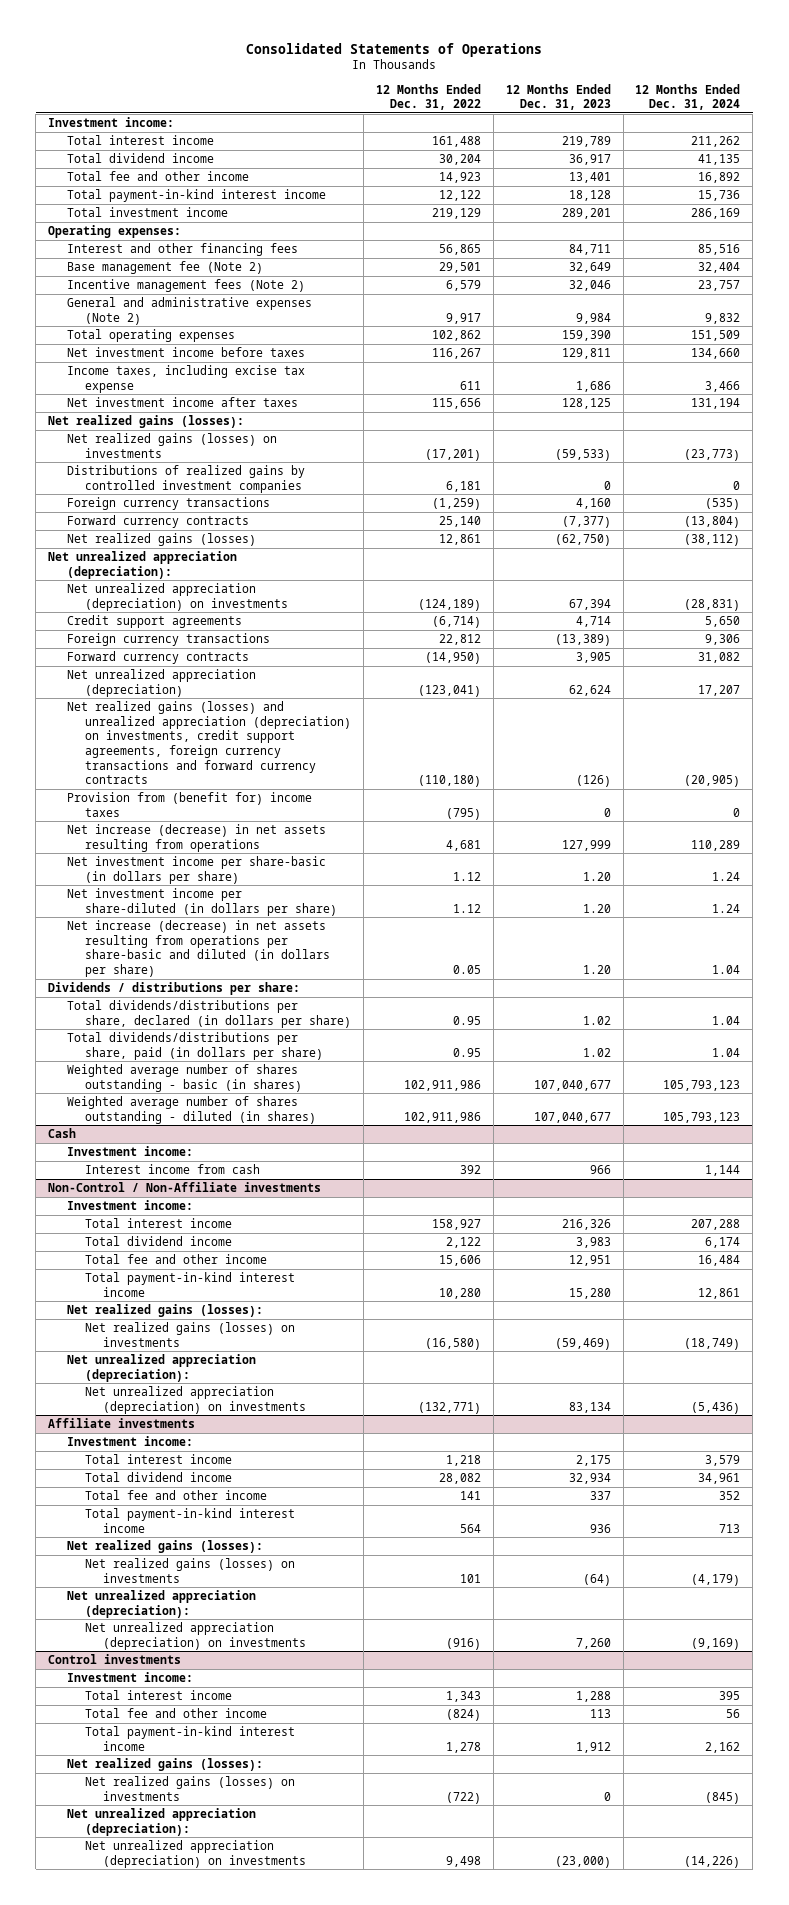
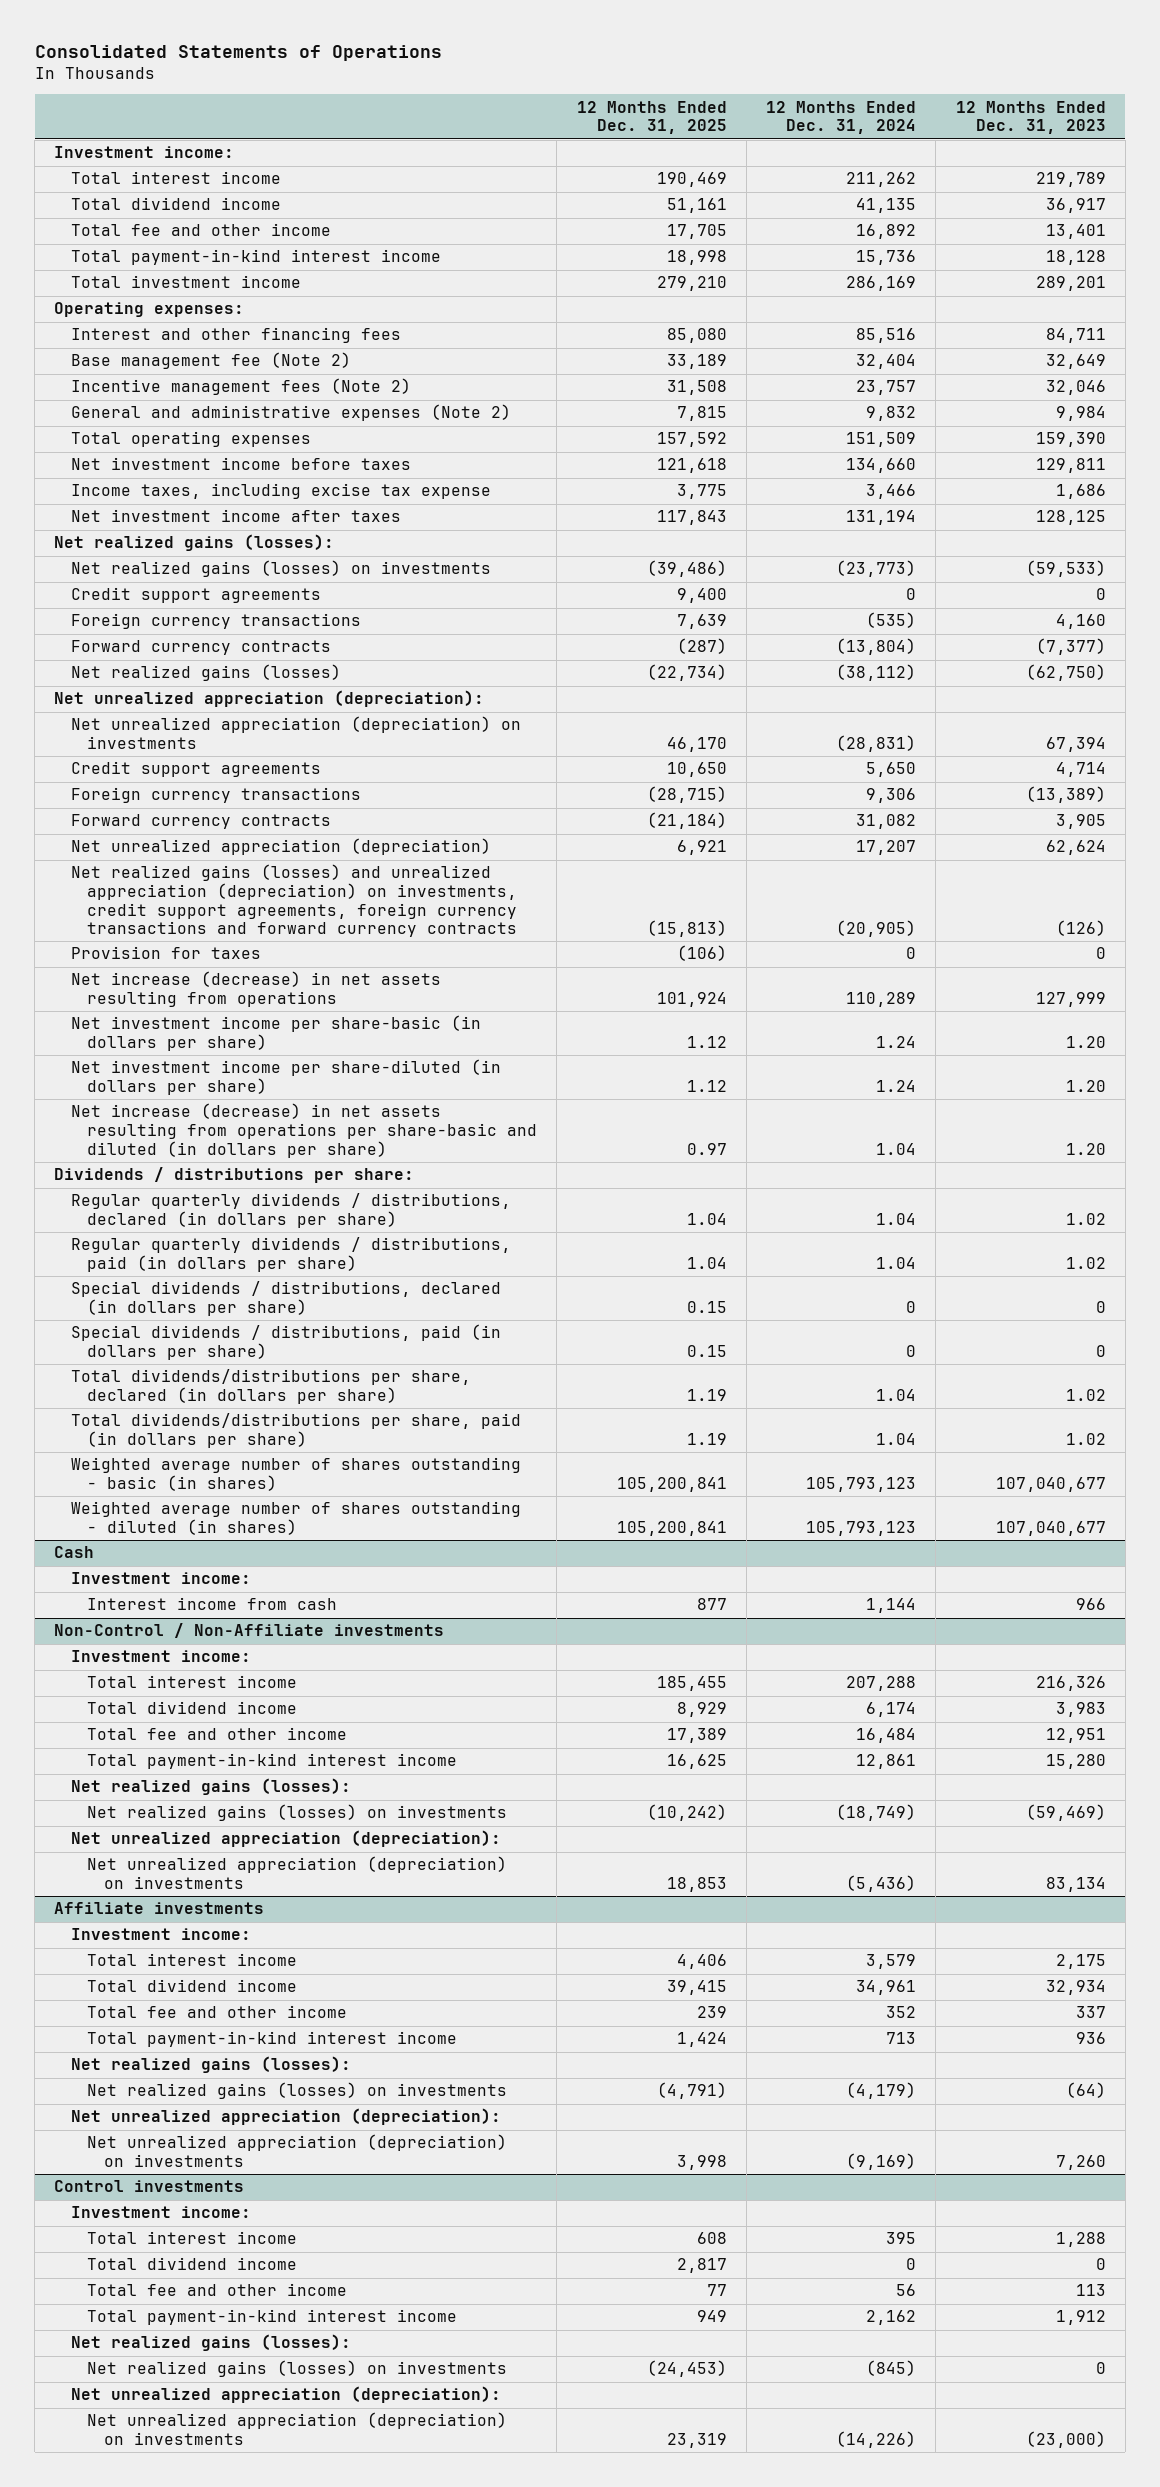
[375,83,481,111] 12 Months Ended Dec. 31, 2022 -> none
none -> [576,100,727,135] 12 Months Ended Dec. 31, 2025
[66,464,305,493] Distributions of realized gains by controlled investment companies -> none
none -> [70,587,321,604] Credit support agreements
[66,791,312,817] Provision from (benefit for) income taxes -> [70,946,261,960] Provision for taxes
none -> [70,1193,511,1229] Regular quarterly dividends / distributions, declared (in dollars per share)
none -> [70,1237,511,1273] Regular quarterly dividends / distributions, paid (in dollars per share)
none -> [70,1281,501,1317] Special dividends / distributions, declared (in dollars per share)
none -> [70,1324,501,1361] Special dividends / distributions, paid (in dollars per share)
none -> [87,2257,298,2271] Total dividend income

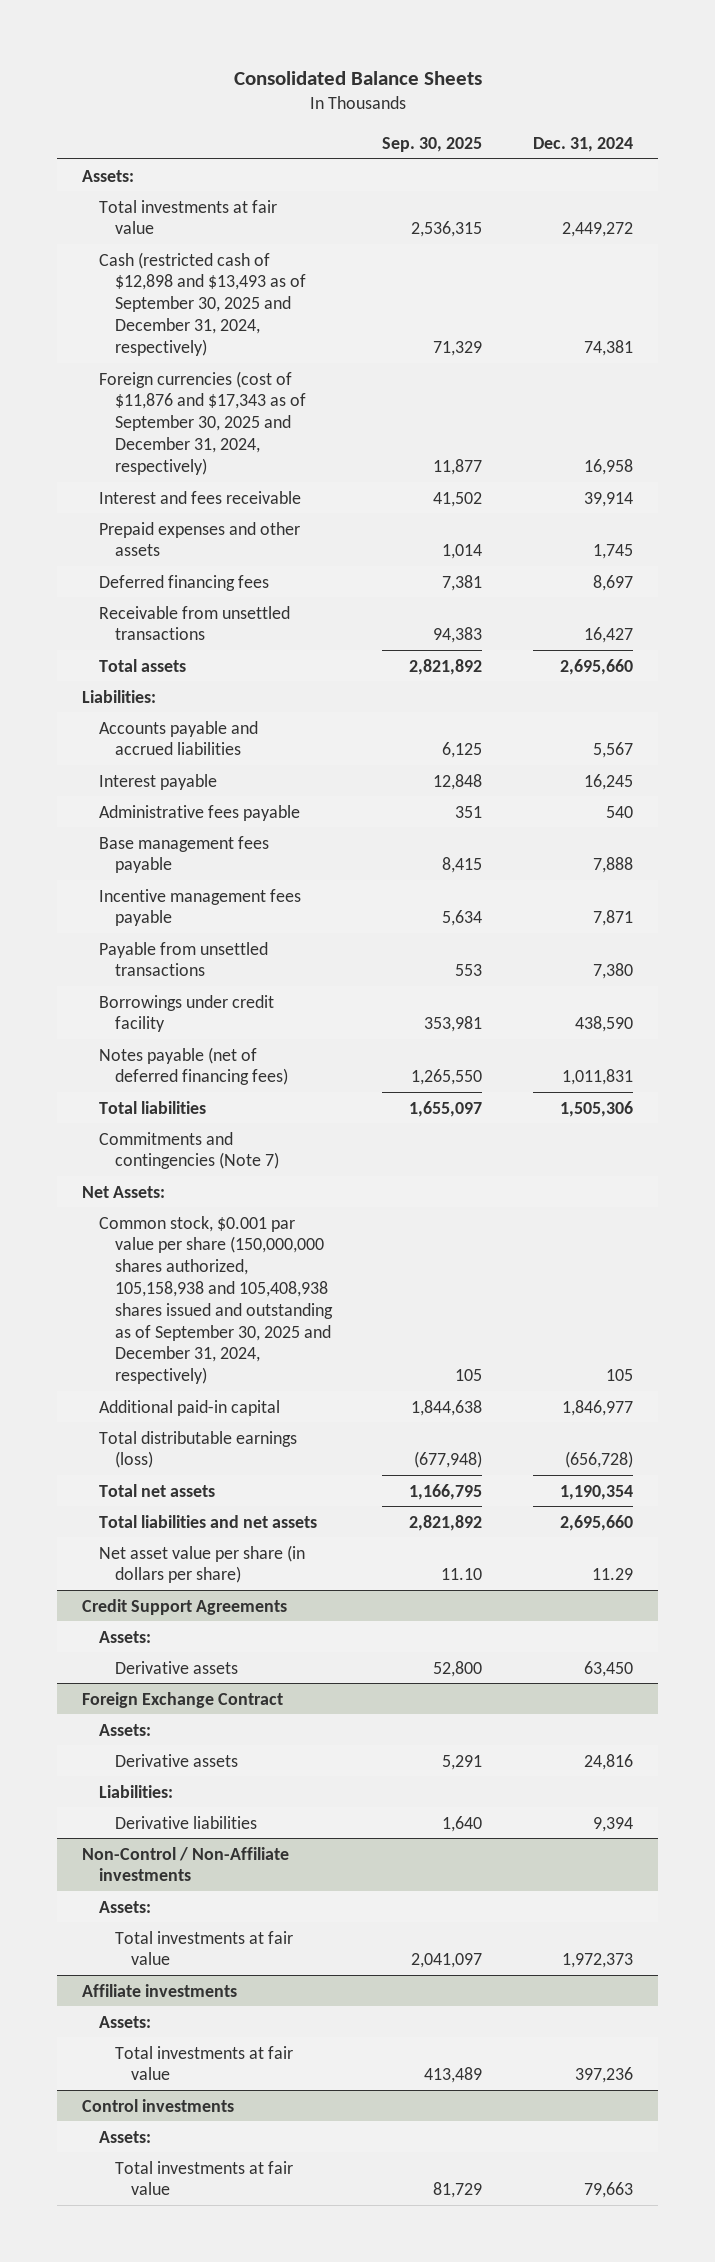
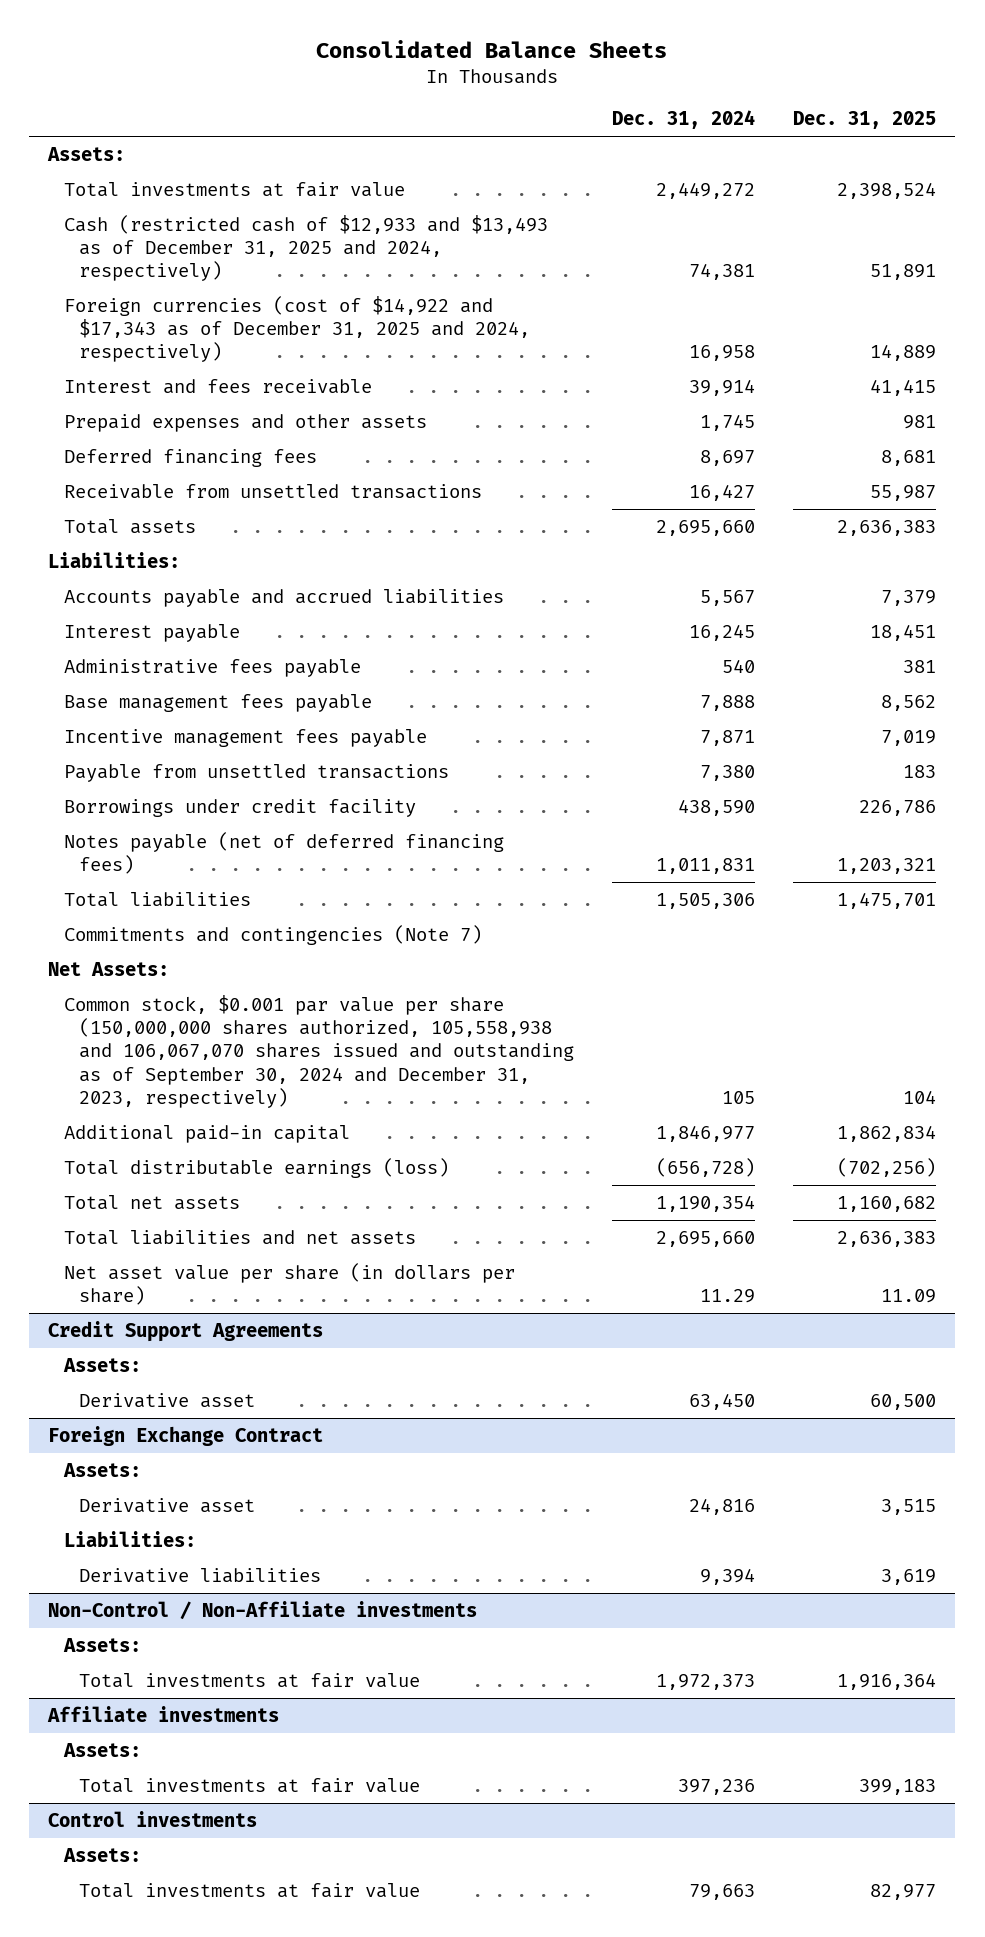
[382,137,483,153] Sep. 30, 2025 -> none
none -> [793,111,937,130] Dec. 31, 2025
[98,251,306,356] Cash (restricted cash of $12,898 and $13,493 as of September 30, 2025 and December 31, 2024, respectively) -> [63,214,548,282] Cash (restricted cash of $12,933 and $13,493 as of December 31, 2025 and 2024, respectively)
[98,370,306,475] Foreign currencies (cost of $11,876 and $17,343 as of September 30, 2025 and December 31, 2024, respectively) -> [63,295,531,363] Foreign currencies (cost of $14,922 and $17,343 as of December 31, 2025 and 2024, respectively)
[98,1215,333,1385] Common stock, $0.001 par value per share (150,000,000 shares authorized, 105,158,938 and 105,408,938 shares issued and outstanding as of September 30, 2025 and December 31, 2024, respectively) -> [63,994,575,1109] Common stock, $0.001 par value per share (150,000,000 shares authorized, 105,558,938 and 106,067,070 shares issued and outstanding as of September 30, 2024 and December 31, 2023, respectively)
[114,1660,238,1674] Derivative assets -> [79,1392,256,1408] Derivative asset
[114,1753,238,1767] Derivative assets -> [79,1497,256,1513] Derivative asset

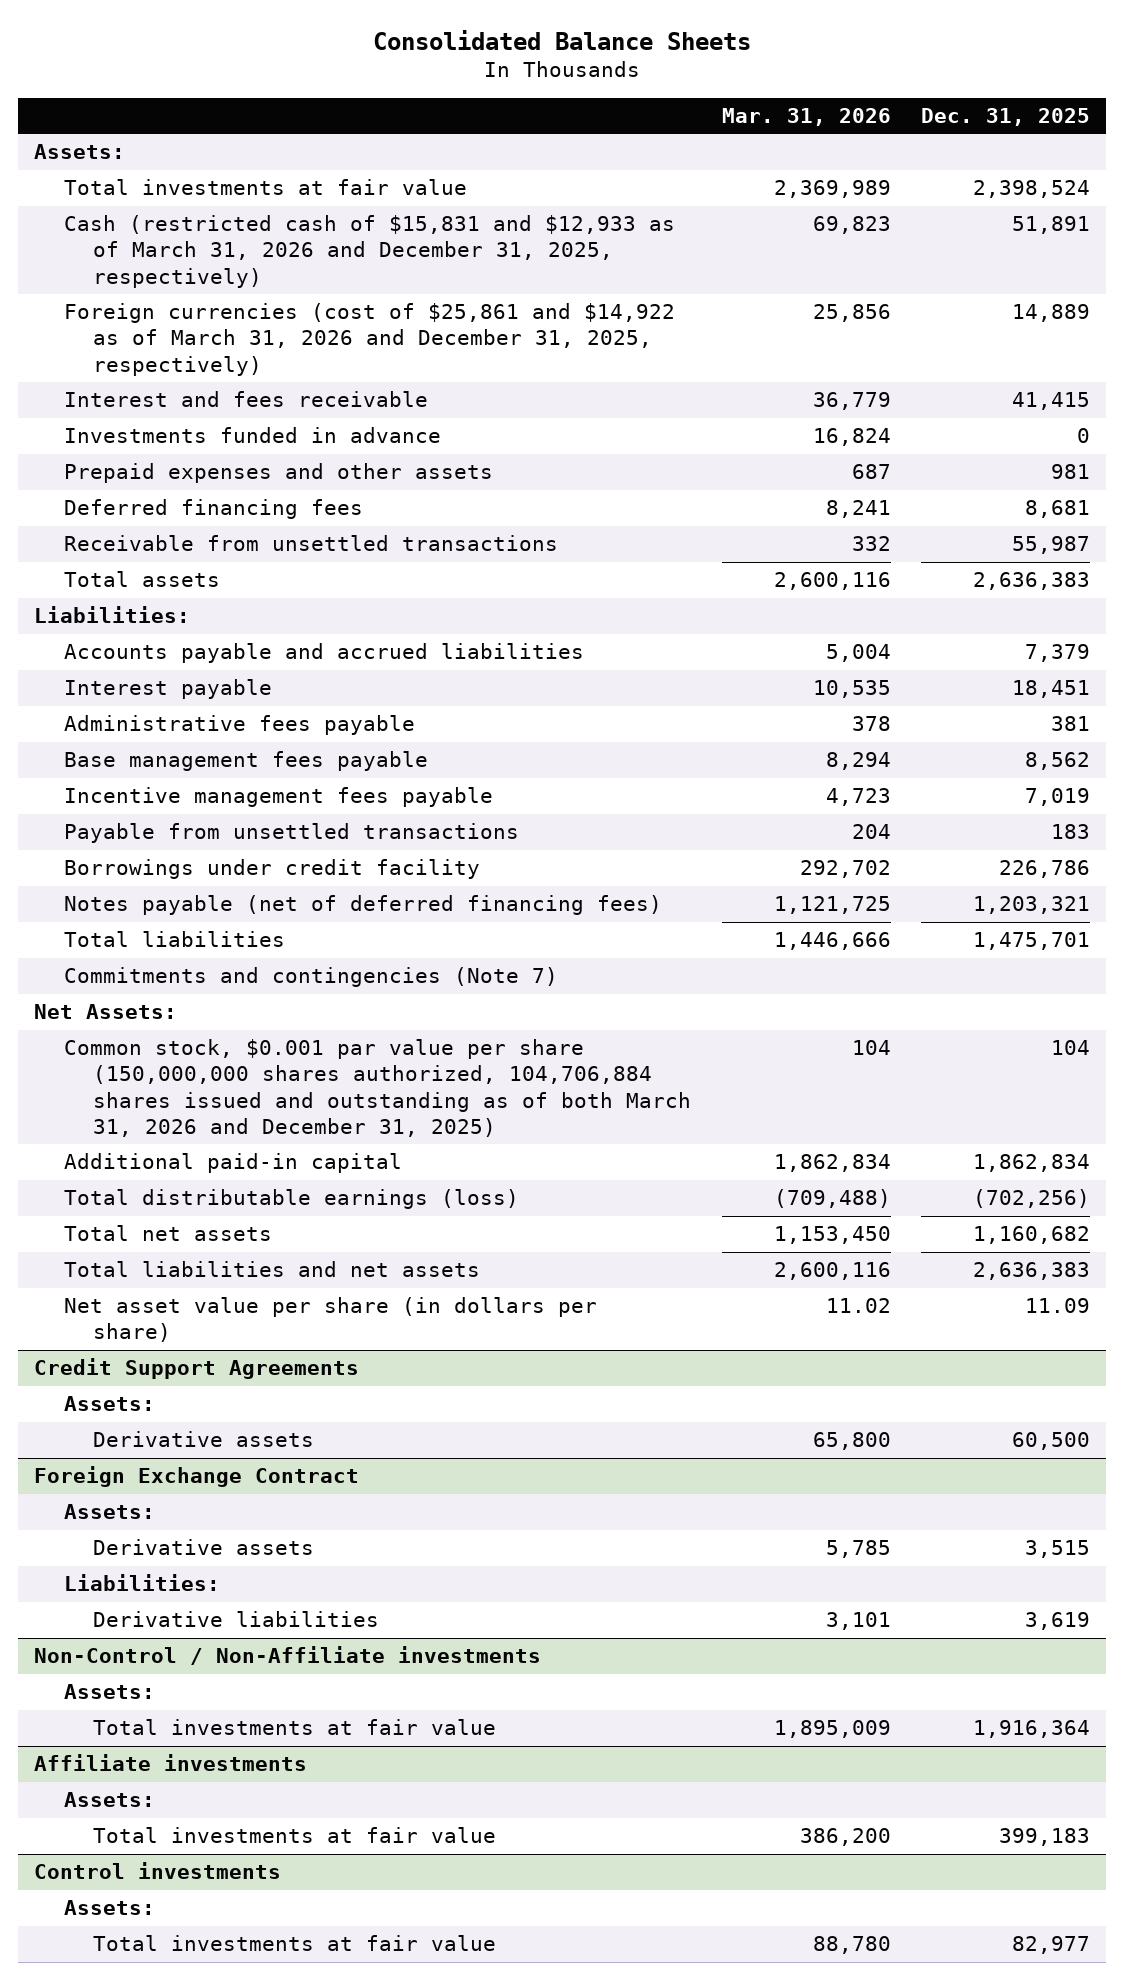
[612,110,756,130] Dec. 31, 2024 -> none
none -> [721,107,891,126] Mar. 31, 2026
[63,214,548,282] Cash (restricted cash of $12,933 and $13,493 as of December 31, 2025 and 2024, respectively) -> [63,215,675,288] Cash (restricted cash of $15,831 and $12,933 as of March 31, 2026 and December 31, 2025, respectively)
[63,295,531,363] Foreign currencies (cost of $14,922 and $17,343 as of December 31, 2025 and 2024, respectively) -> [63,303,675,376] Foreign currencies (cost of $25,861 and $14,922 as of March 31, 2026 and December 31, 2025, respectively)
none -> [63,427,441,444] Investments funded in advance
[63,994,575,1109] Common stock, $0.001 par value per share (150,000,000 shares authorized, 105,558,938 and 106,067,070 shares issued and outstanding as of September 30, 2024 and December 31, 2023, respectively) -> [63,1039,692,1137] Common stock, $0.001 par value per share (150,000,000 shares authorized, 104,706,884 shares issued and outstanding as of both March 31, 2026 and December 31, 2025)
[79,1392,256,1408] Derivative asset -> [93,1431,315,1448] Derivative assets
[79,1497,256,1513] Derivative asset -> [93,1539,315,1556] Derivative assets

